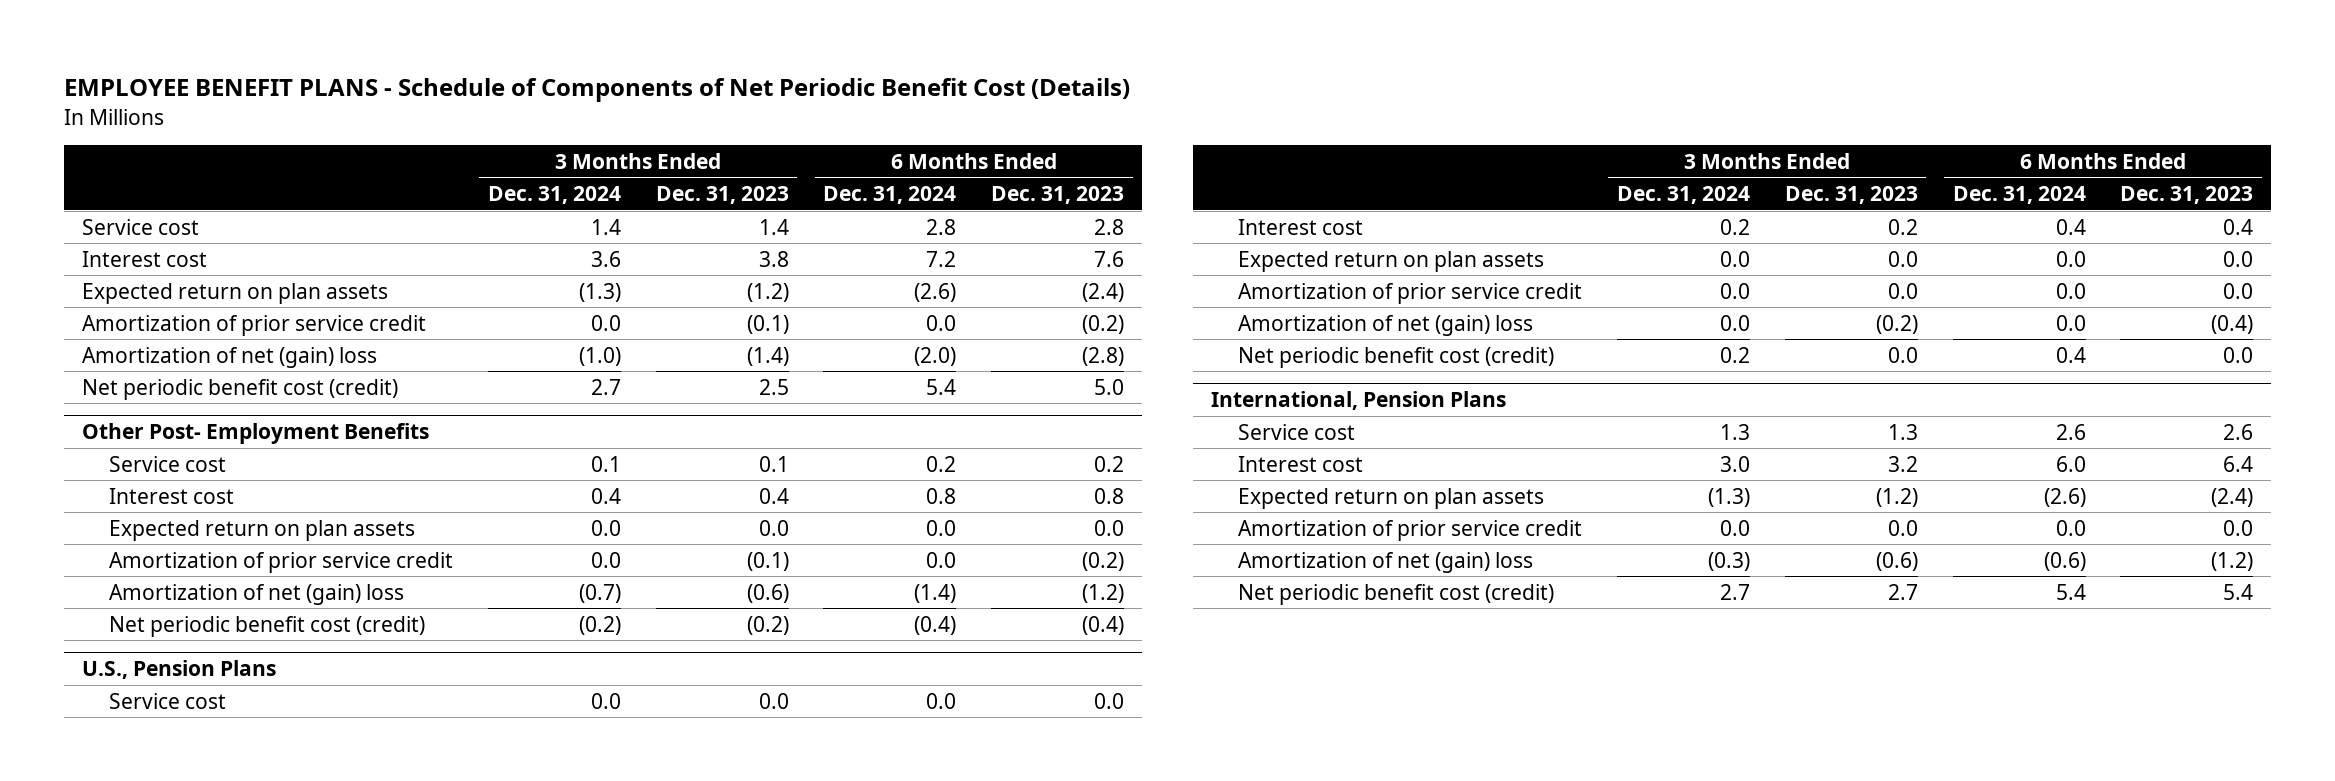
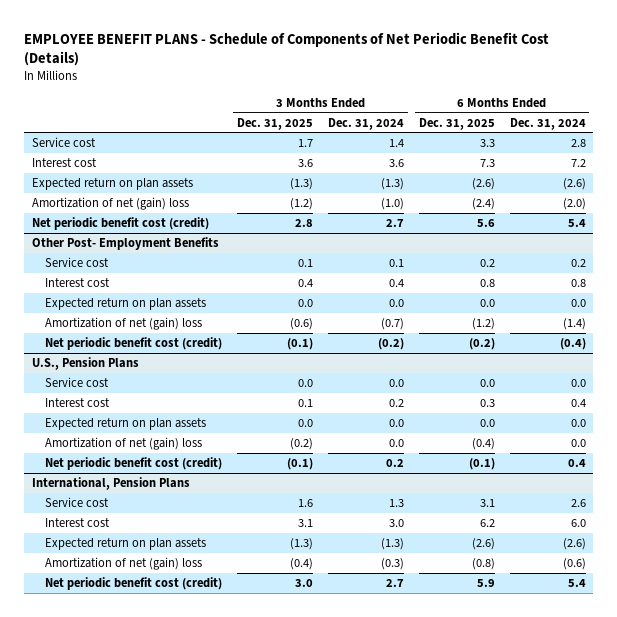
[655,186,789,205] Dec. 31, 2023 -> none
[991,186,1125,205] Dec. 31, 2023 -> none
none -> [237,117,314,130] Dec. 31, 2025
none -> [418,117,495,130] Dec. 31, 2025
[81,314,426,336] Amortization of prior service credit -> none
[108,551,453,573] Amortization of prior service credit -> none
[1238,282,1583,304] Amortization of prior service credit -> none
[1238,519,1583,541] Amortization of prior service credit -> none

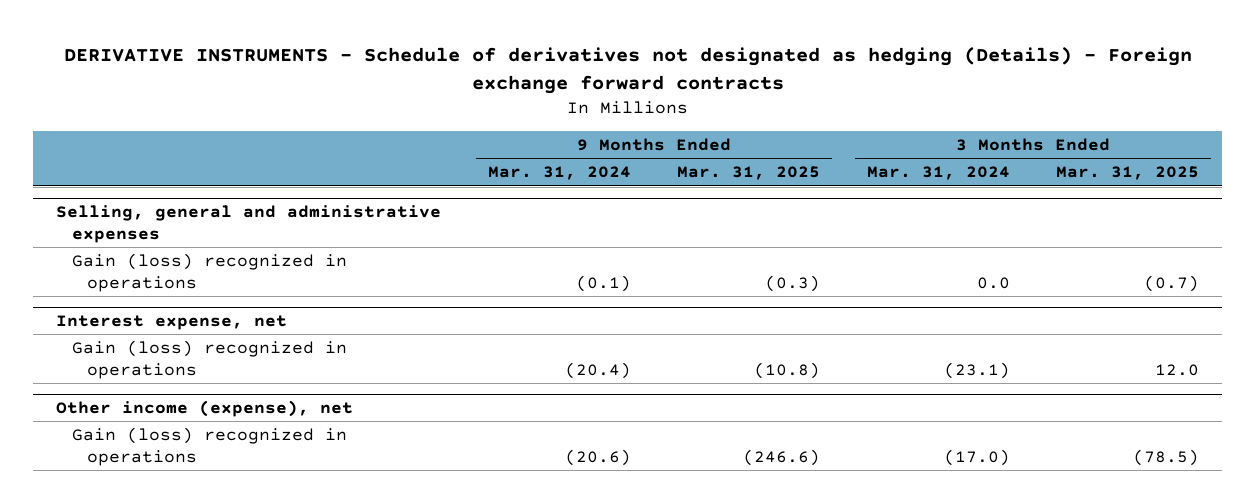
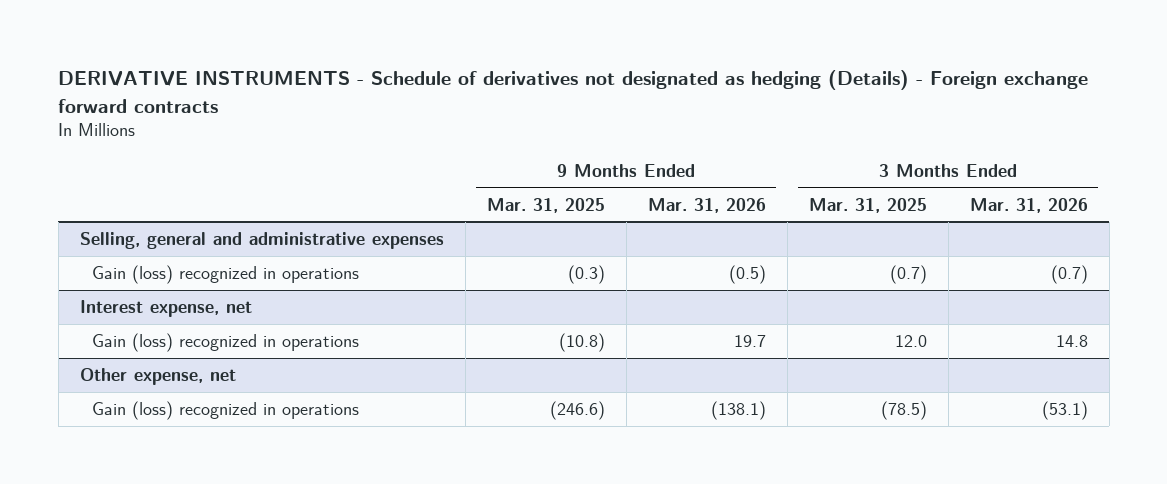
[487,166,631,181] Mar. 31, 2024 -> none
[866,166,1010,181] Mar. 31, 2024 -> none
none -> [647,197,766,213] Mar. 31, 2026
none -> [969,197,1088,213] Mar. 31, 2026
[56,399,354,417] Other income (expense), net -> [79,368,236,386] Other expense, net

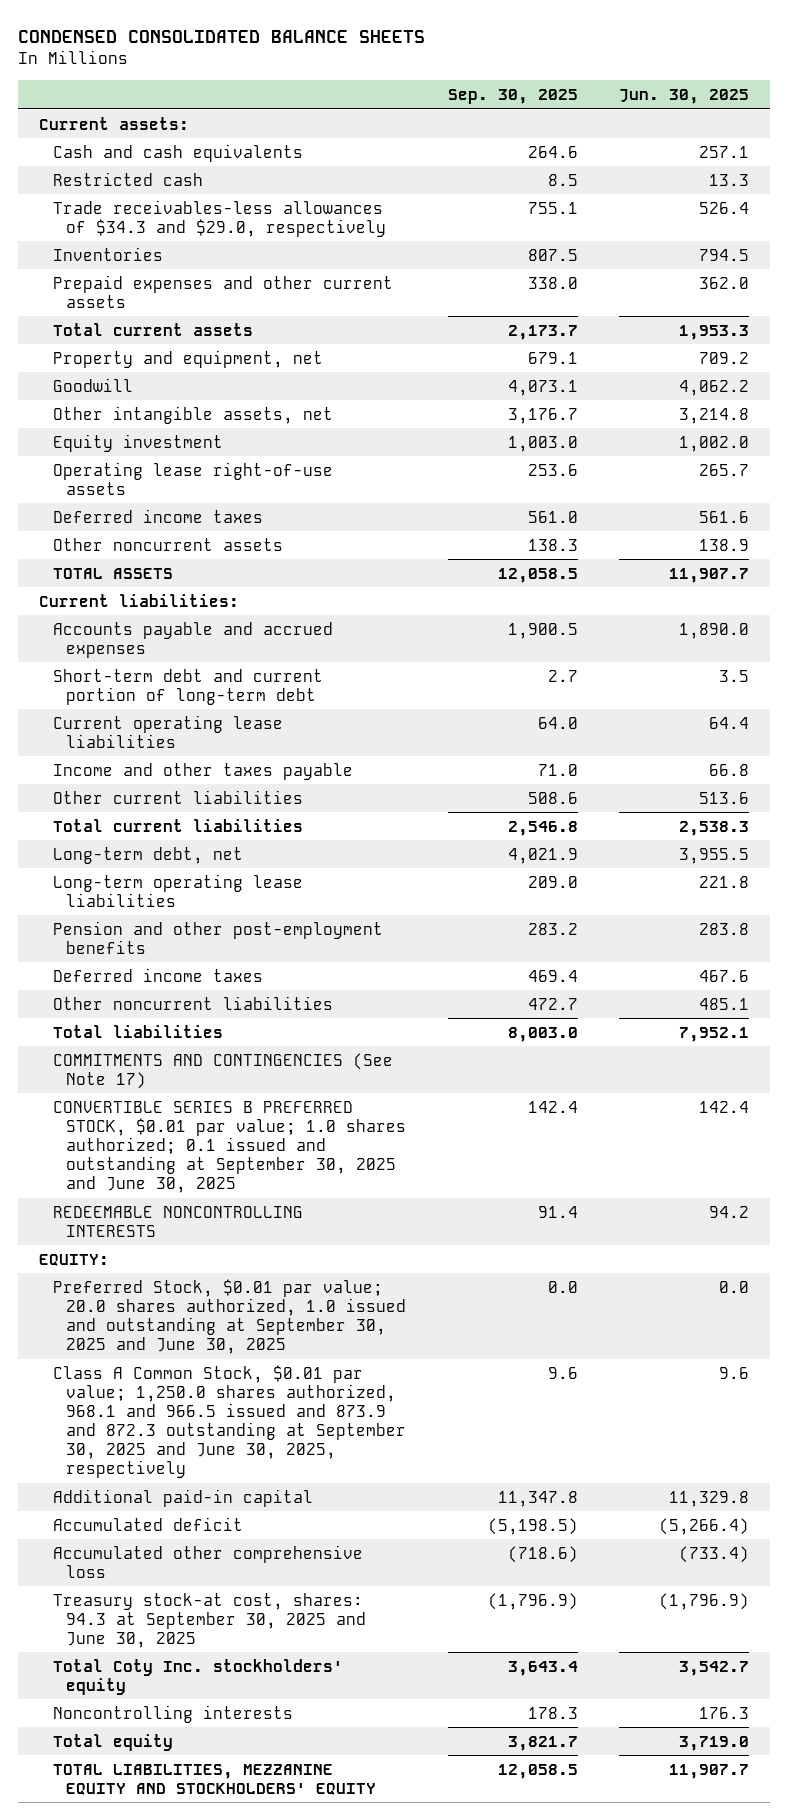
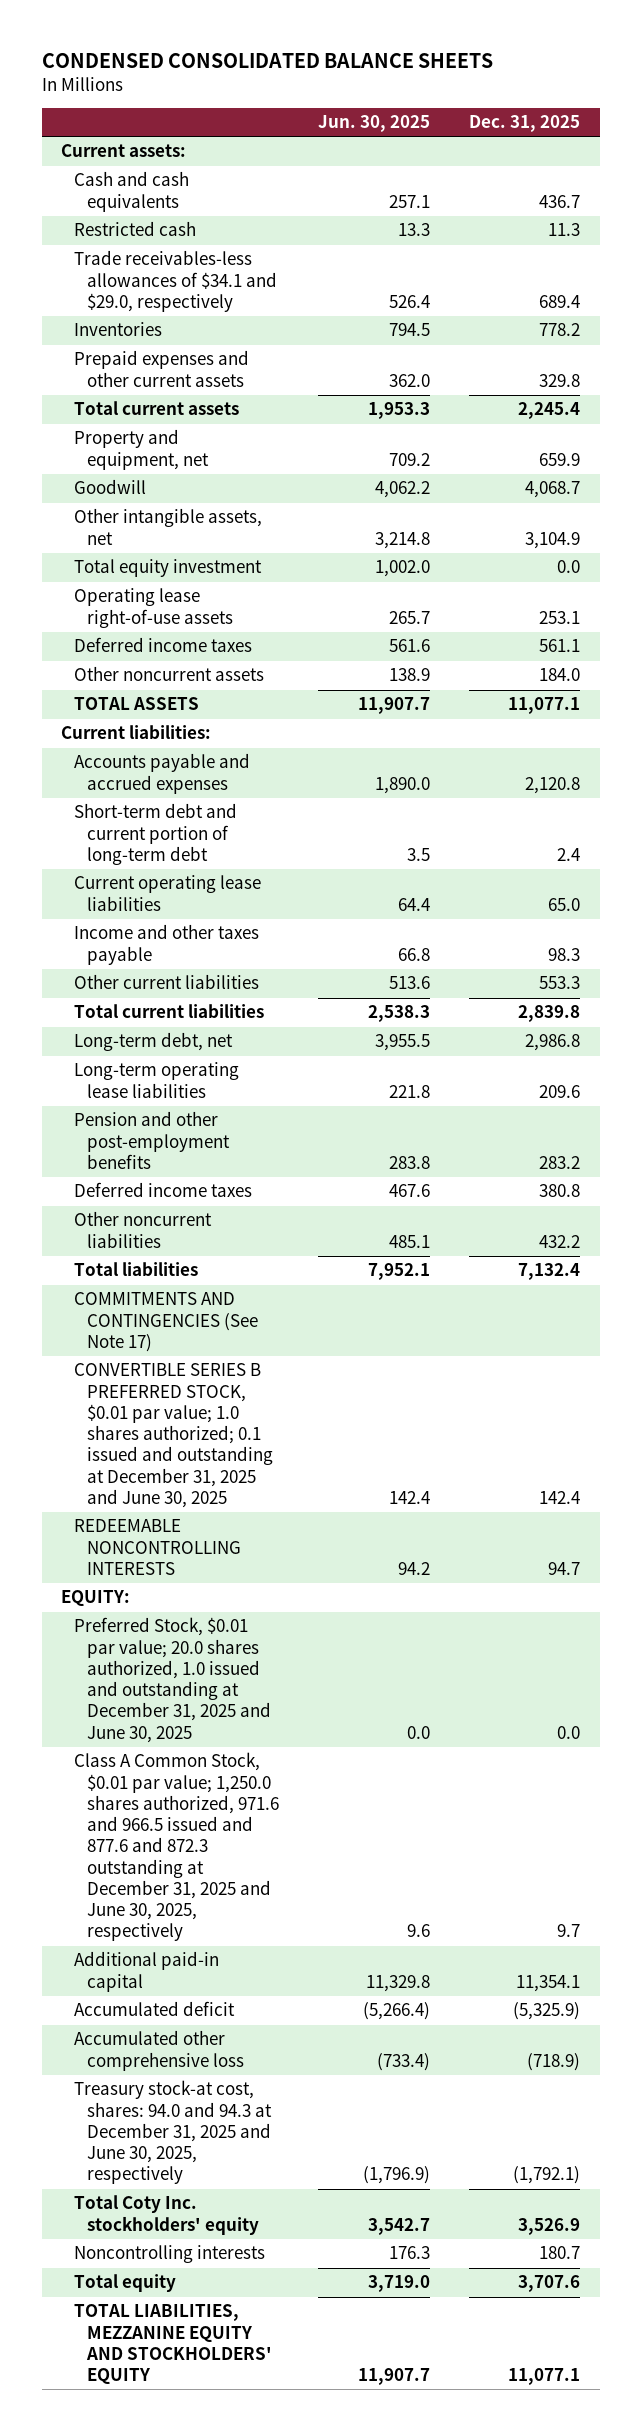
[447,89,578,105] Sep. 30, 2025 -> none
none -> [469,115,581,133] Dec. 31, 2025
[52,199,387,237] Trade receivables-less allowances of $34.3 and $29.0, respectively -> [74,250,277,312] Trade receivables-less allowances of $34.1 and $29.0, respectively
[52,433,223,452] Equity investment -> [74,559,263,578] Total equity investment
[52,1100,407,1193] CONVERTIBLE SERIES B PREFERRED STOCK, $0.01 par value; 1.0 shares authorized; 0.1 issued and outstanding at September 30, 2025 and June 30, 2025 -> [74,1363,273,1508] CONVERTIBLE SERIES B PREFERRED STOCK, $0.01 par value; 1.0 shares authorized; 0.1 issued and outstanding at December 31, 2025 and June 30, 2025
[52,1278,407,1354] Preferred Stock, $0.01 par value; 20.0 shares authorized, 1.0 issued and outstanding at September 30, 2025 and June 30, 2025 -> [74,1617,271,1743] Preferred Stock, $0.01 par value; 20.0 shares authorized, 1.0 issued and outstanding at December 31, 2025 and June 30, 2025
[52,1364,407,1478] Class A Common Stock, $0.01 par value; 1,250.0 shares authorized, 968.1 and 966.5 issued and 873.9 and 872.3 outstanding at September 30, 2025 and June 30, 2025, respectively -> [74,1752,279,1942] Class A Common Stock, $0.01 par value; 1,250.0 shares authorized, 971.6 and 966.5 issued and 877.6 and 872.3 outstanding at December 31, 2025 and June 30, 2025, respectively
[52,1592,367,1648] Treasury stock-at cost, shares: 94.3 at September 30, 2025 and June 30, 2025 -> [74,2080,272,2185] Treasury stock-at cost, shares: 94.0 and 94.3 at December 31, 2025 and June 30, 2025, respectively

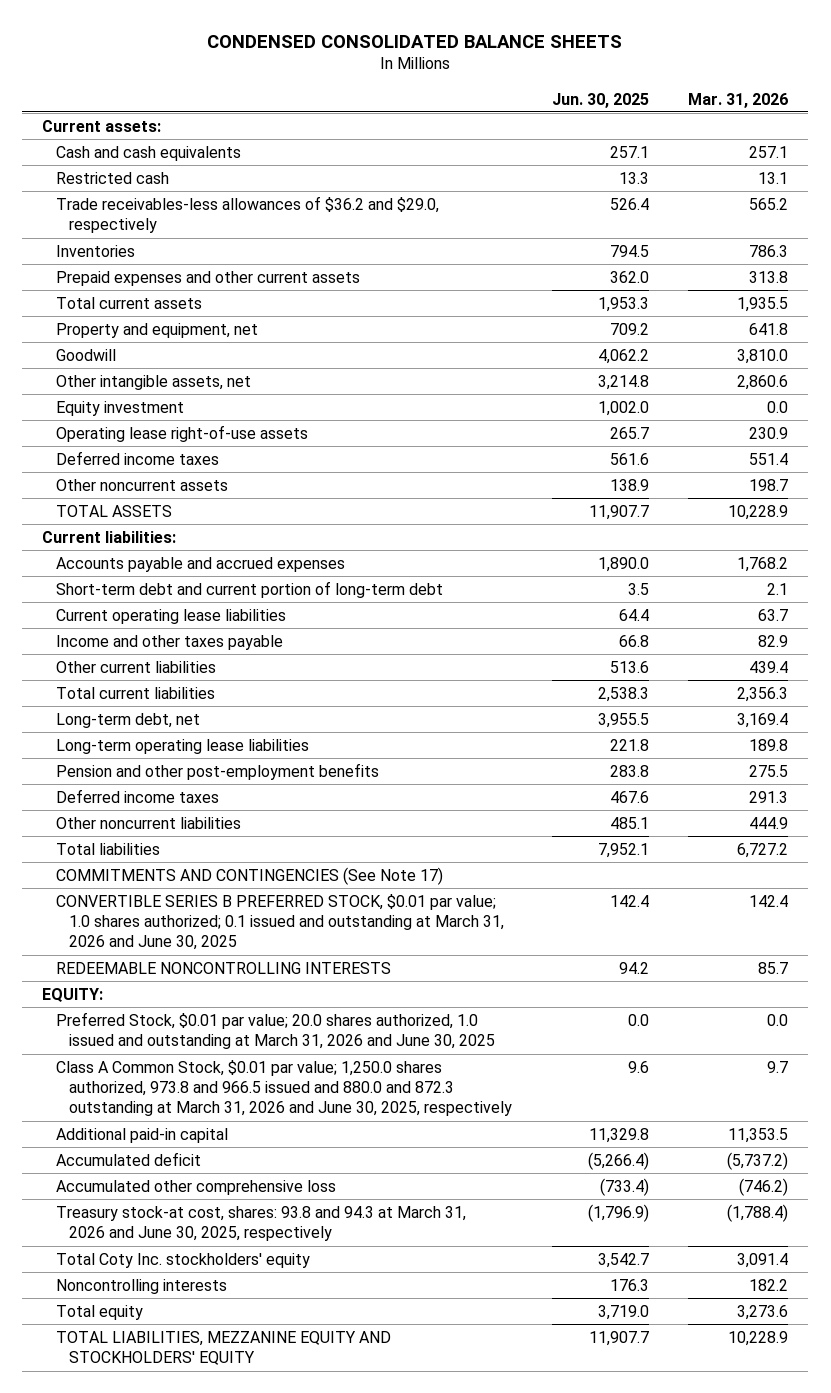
[469,115,581,133] Dec. 31, 2025 -> none
none -> [688,92,789,108] Mar. 31, 2026
[74,250,277,312] Trade receivables-less allowances of $34.1 and $29.0, respectively -> [55,195,439,234] Trade receivables-less allowances of $36.2 and $29.0, respectively
[74,559,263,578] Total equity investment -> [55,400,184,416] Equity investment
[74,1363,273,1508] CONVERTIBLE SERIES B PREFERRED STOCK, $0.01 par value; 1.0 shares authorized; 0.1 issued and outstanding at December 31, 2025 and June 30, 2025 -> [55,893,504,951] CONVERTIBLE SERIES B PREFERRED STOCK, $0.01 par value; 1.0 shares authorized; 0.1 issued and outstanding at March 31, 2026 and June 30, 2025
[74,1617,271,1743] Preferred Stock, $0.01 par value; 20.0 shares authorized, 1.0 issued and outstanding at December 31, 2025 and June 30, 2025 -> [55,1011,495,1050] Preferred Stock, $0.01 par value; 20.0 shares authorized, 1.0 issued and outstanding at March 31, 2026 and June 30, 2025
[74,1752,279,1942] Class A Common Stock, $0.01 par value; 1,250.0 shares authorized, 971.6 and 966.5 issued and 877.6 and 872.3 outstanding at December 31, 2025 and June 30, 2025, respectively -> [55,1059,512,1117] Class A Common Stock, $0.01 par value; 1,250.0 shares authorized, 973.8 and 966.5 issued and 880.0 and 872.3 outstanding at March 31, 2026 and June 30, 2025, respectively
[74,2080,272,2185] Treasury stock-at cost, shares: 94.0 and 94.3 at December 31, 2025 and June 30, 2025, respectively -> [55,1205,466,1242] Treasury stock-at cost, shares: 93.8 and 94.3 at March 31, 2026 and June 30, 2025, respectively

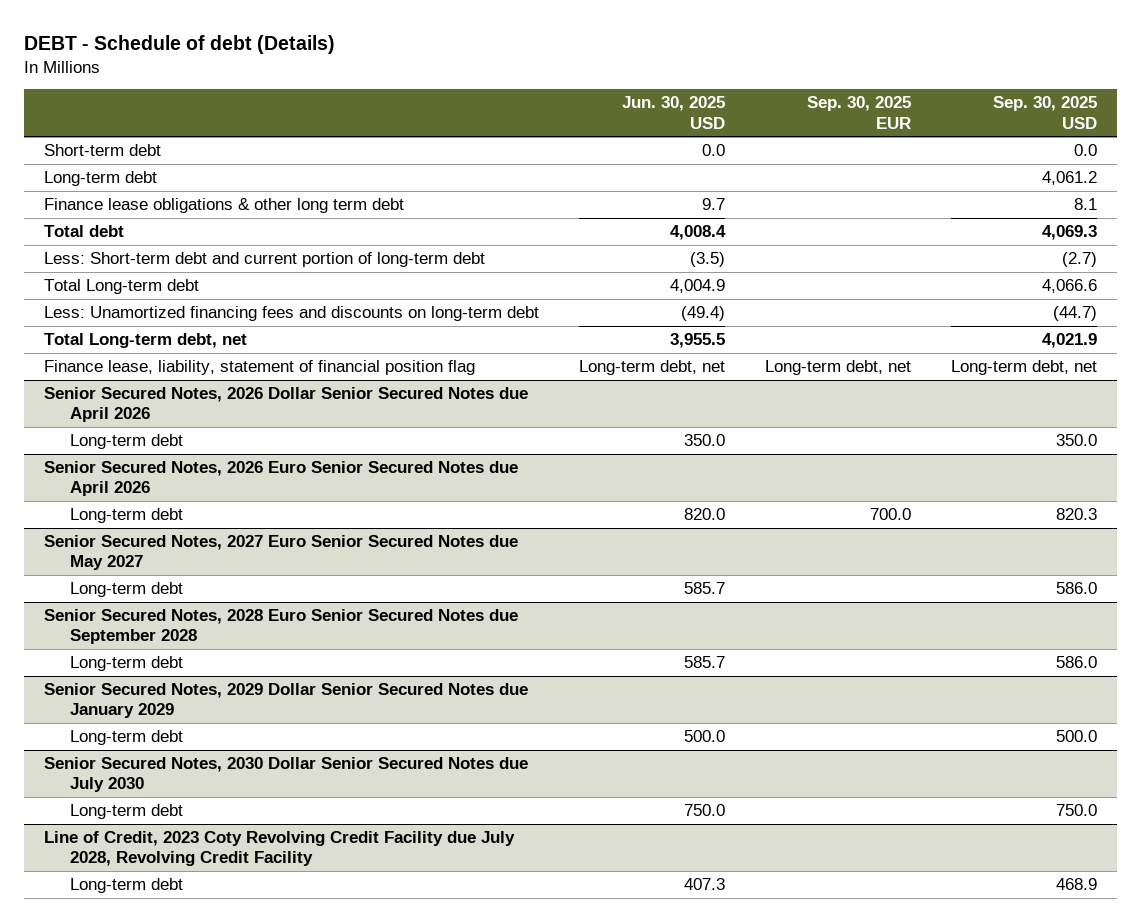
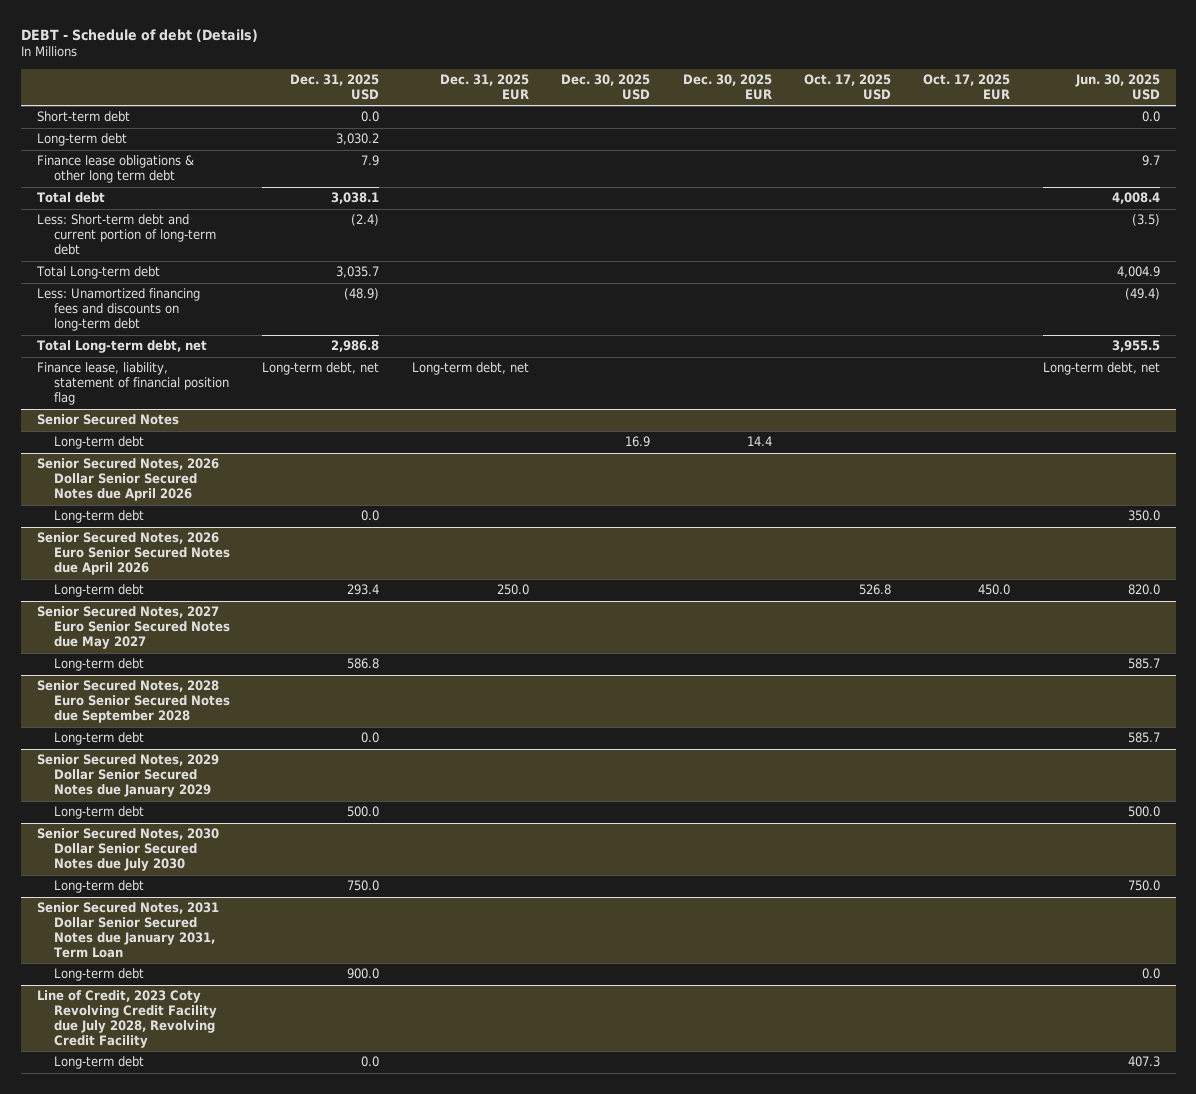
[807,96,912,129] Sep. 30, 2025 EUR -> none
[993,96,1098,129] Sep. 30, 2025 USD -> none
none -> [290,73,380,100] Dec. 31, 2025 USD
none -> [439,73,529,100] Dec. 31, 2025 EUR
none -> [561,73,651,100] Dec. 30, 2025 USD
none -> [682,73,772,100] Dec. 30, 2025 EUR
none -> [803,73,891,100] Oct. 17, 2025 USD
none -> [923,73,1011,100] Oct. 17, 2025 EUR
none -> [36,414,179,426] Senior Secured Notes
none -> [54,436,145,450] Long-term debt
none -> [36,902,219,959] Senior Secured Notes, 2031 Dollar Senior Secured Notes due January 2031, Term Loan
none -> [54,968,145,982] Long-term debt

